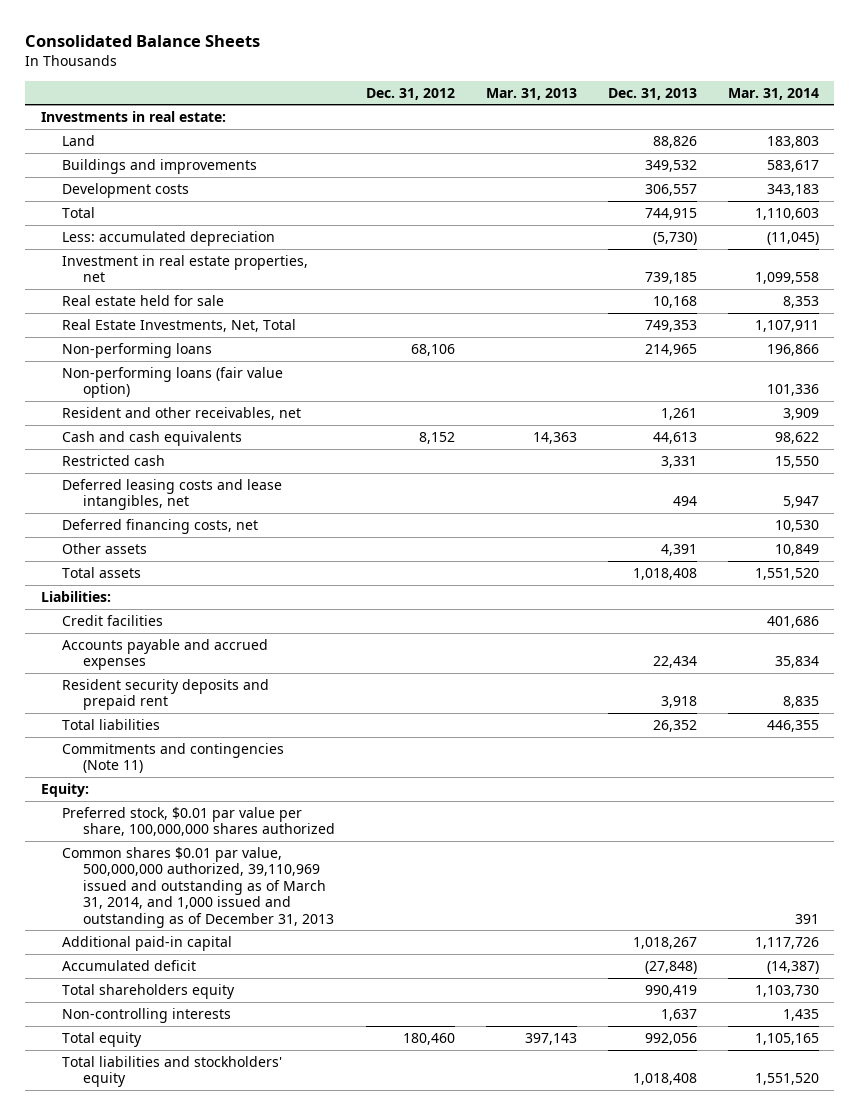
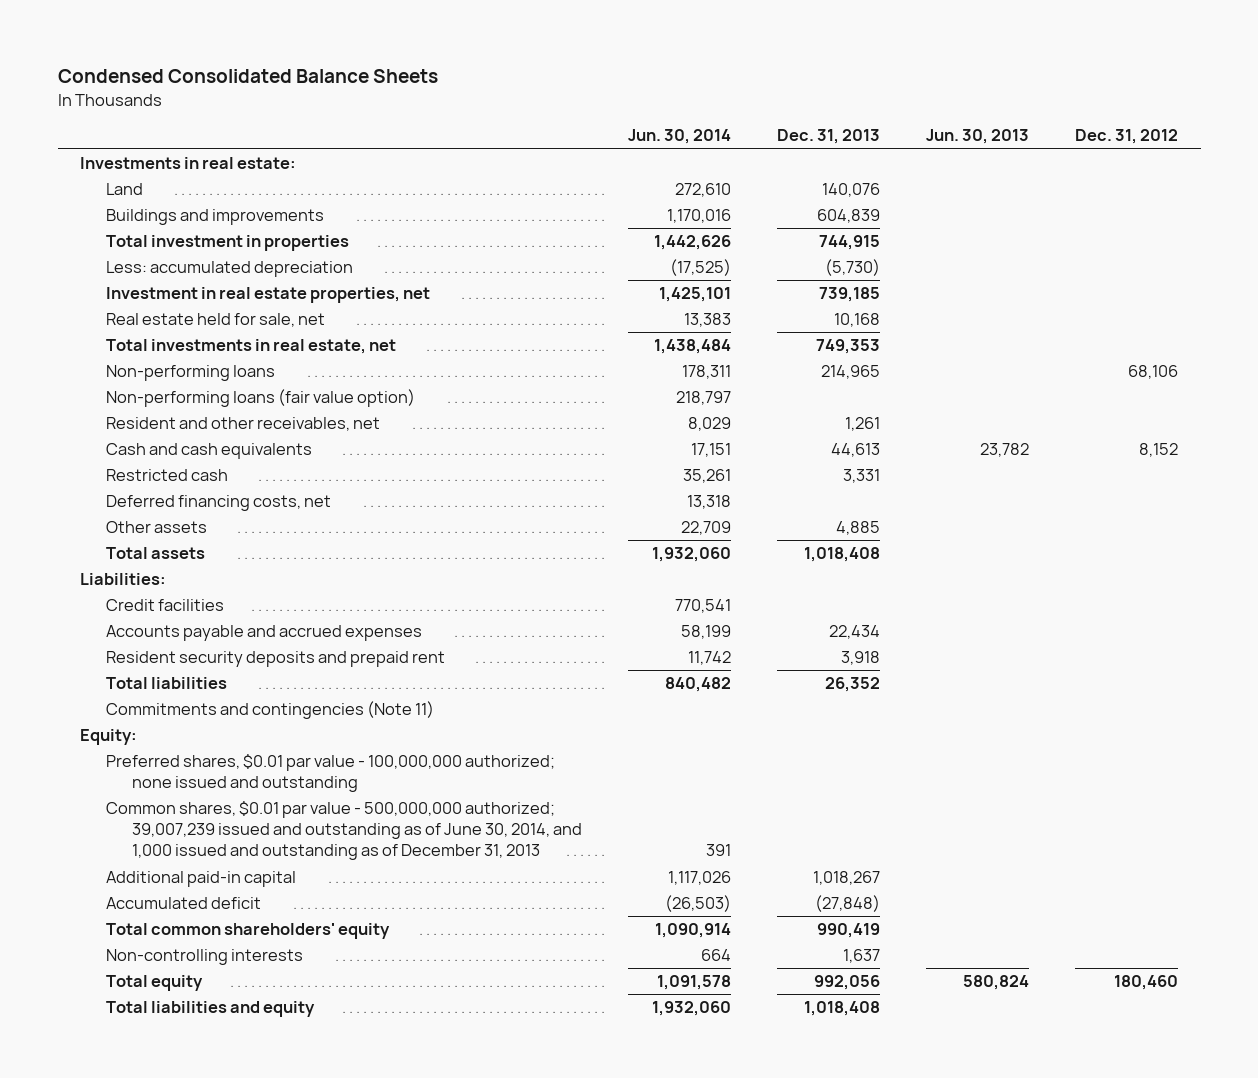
[25,35,261,48] Consolidated Balance Sheets -> [57,69,438,84] Condensed Consolidated Balance Sheets
[486,87,578,100] Mar. 31, 2013 -> none
[727,87,819,100] Mar. 31, 2014 -> none
none -> [627,129,731,145] Jun. 30, 2014
none -> [925,129,1029,145] Jun. 30, 2013
[61,182,189,198] Development costs -> none
[652,135,697,148] 88,826 -> [821,183,880,198] 140,076
[644,159,697,172] 349,532 -> [816,209,880,224] 604,839
[61,206,95,218] Total -> [106,235,350,252] Total investment in properties
[61,294,224,306] Real estate held for sale -> [106,313,326,328] Real estate held for sale, net
[61,318,296,332] Real Estate Investments, Net, Total -> [106,339,397,355] Total investments in real estate, net
[61,478,282,511] Deferred leasing costs and lease intangibles, net -> none
[660,543,697,556] 4,391 -> [835,521,880,536] 4,885
[61,806,336,837] Preferred stock, $0.01 par value per share, 100,000,000 shares authorized -> [106,754,556,793] Preferred shares, $0.01 par value - 100,000,000 authorized; none issued and outstanding
[61,846,335,928] Common shares $0.01 par value, 500,000,000 authorized, 39,110,969 issued and outstanding as of March 31, 2014, and 1,000 issued and outstanding as of December 31, 2013 -> [106,801,583,861] Common shares, $0.01 par value - 500,000,000 authorized; 39,007,239 issued and outstanding as of June 30, 2014, and 1,000 issued and outstanding as of December 31, 2013
[61,983,235,999] Total shareholders equity -> [106,923,391,940] Total common shareholders' equity
[61,1055,282,1088] Total liabilities and stockholders' equity -> [106,1001,316,1018] Total liabilities and equity

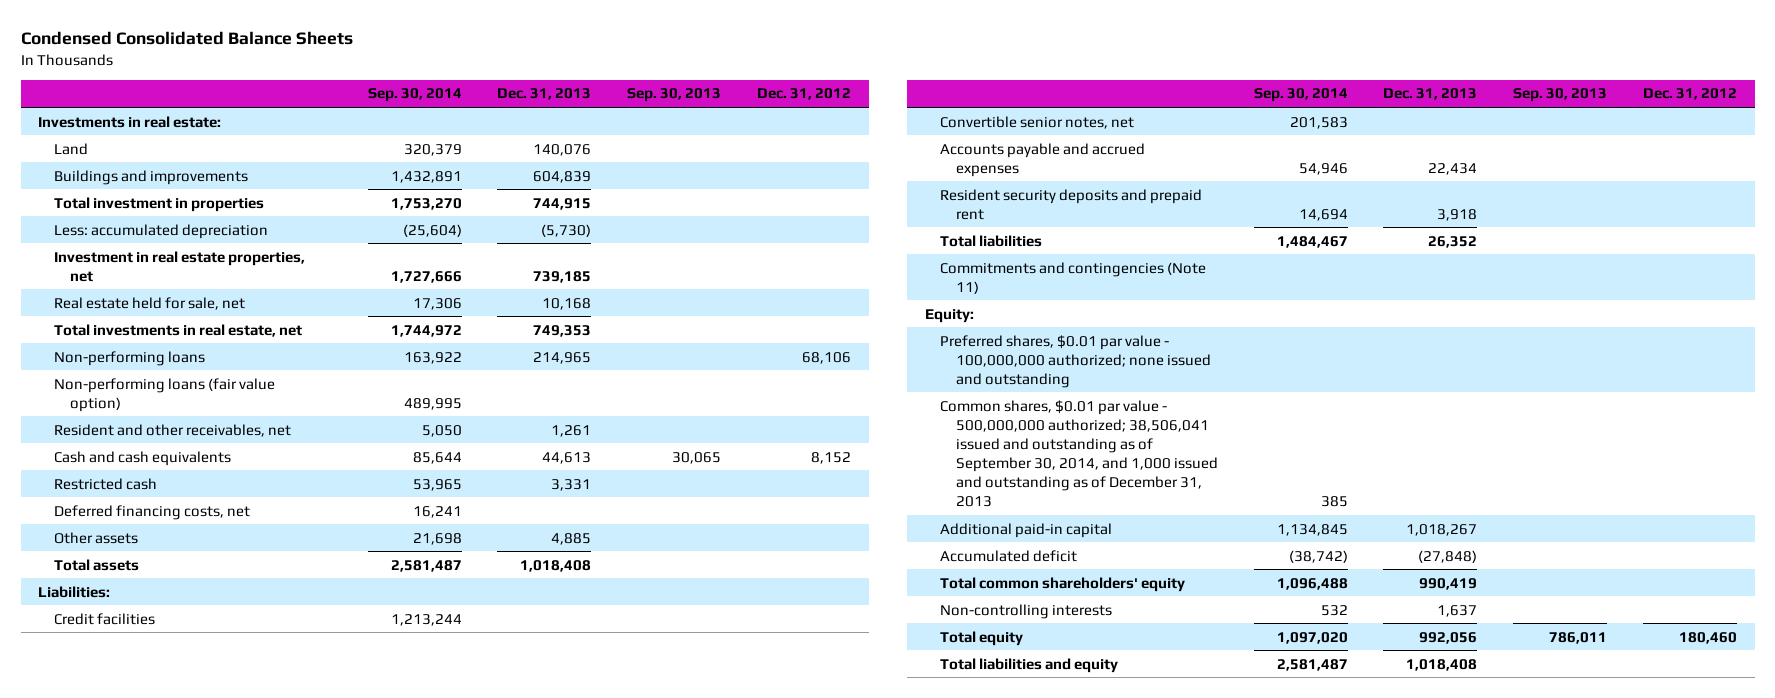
[627,129,731,145] Jun. 30, 2014 -> none
[925,129,1029,145] Jun. 30, 2013 -> none
none -> [367,88,462,103] Sep. 30, 2014
none -> [627,88,722,103] Sep. 30, 2013
none -> [940,115,1135,129] Convertible senior notes, net
[106,801,583,861] Common shares, $0.01 par value - 500,000,000 authorized; 39,007,239 issued and outstanding as of June 30, 2014, and 1,000 issued and outstanding as of December 31, 2013 -> [940,399,1218,507] Common shares, $0.01 par value - 500,000,000 authorized; 38,506,041 issued and outstanding as of September 30, 2014, and 1,000 issued and outstanding as of December 31, 2013

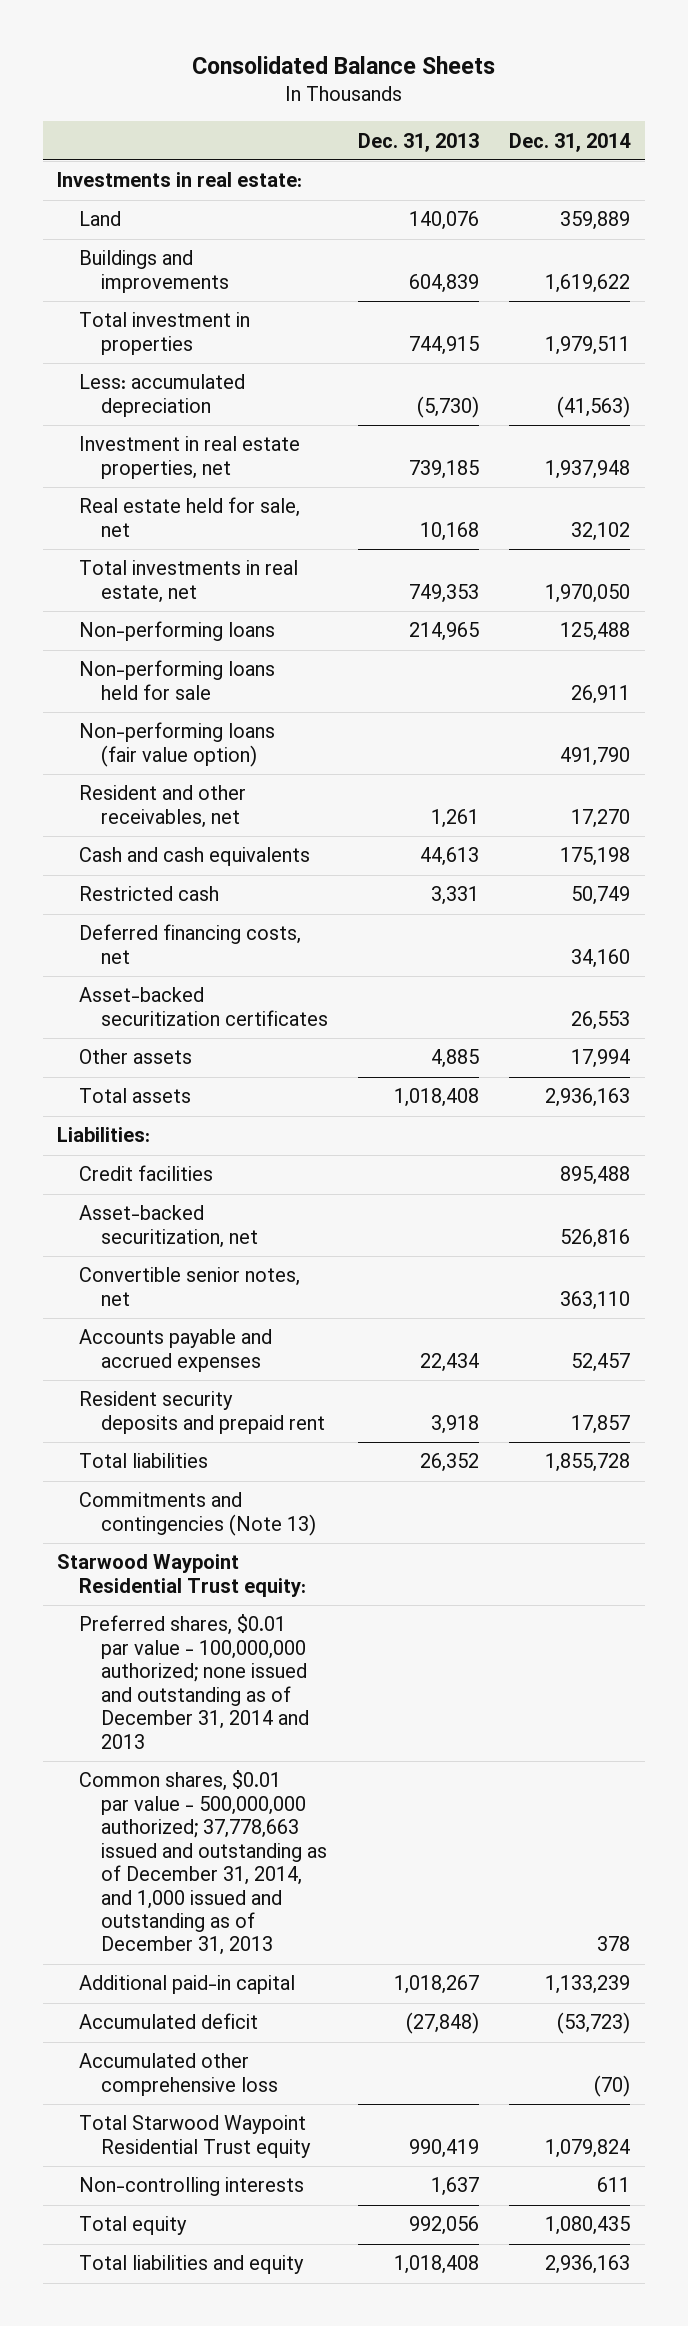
[20,31,353,46] Condensed Consolidated Balance Sheets -> [191,55,495,74] Consolidated Balance Sheets
[367,88,462,103] Sep. 30, 2014 -> none
[627,88,722,103] Sep. 30, 2013 -> none
[756,88,851,101] Dec. 31, 2012 -> none
none -> [509,132,632,152] Dec. 31, 2014
none -> [79,660,276,700] Non-performing loans held for sale
none -> [79,987,329,1026] Asset-backed securitization certificates
none -> [79,1205,259,1248] Asset-backed securitization, net
[924,308,974,323] Equity: -> none
[940,261,1207,294] Commitments and contingencies (Note 11) -> [79,1492,317,1536] Commitments and contingencies (Note 13)
none -> [57,1554,307,1597] Starwood Waypoint Residential Trust equity:
[940,334,1211,388] Preferred shares, $0.01 par value - 100,000,000 authorized; none issued and outstanding -> [79,1614,310,1749] Preferred shares, $0.01 par value - 100,000,000 authorized; none issued and outstanding as of December 31, 2014 and 2013
[940,399,1218,507] Common shares, $0.01 par value - 500,000,000 authorized; 38,506,041 issued and outstanding as of September 30, 2014, and 1,000 issued and outstanding as of December 31, 2013 -> [79,1770,328,1956] Common shares, $0.01 par value - 500,000,000 authorized; 37,778,663 issued and outstanding as of December 31, 2014, and 1,000 issued and outstanding as of December 31, 2013
none -> [79,2053,279,2096] Accumulated other comprehensive loss
[940,576,1186,592] Total common shareholders' equity -> [79,2115,312,2158] Total Starwood Waypoint Residential Trust equity

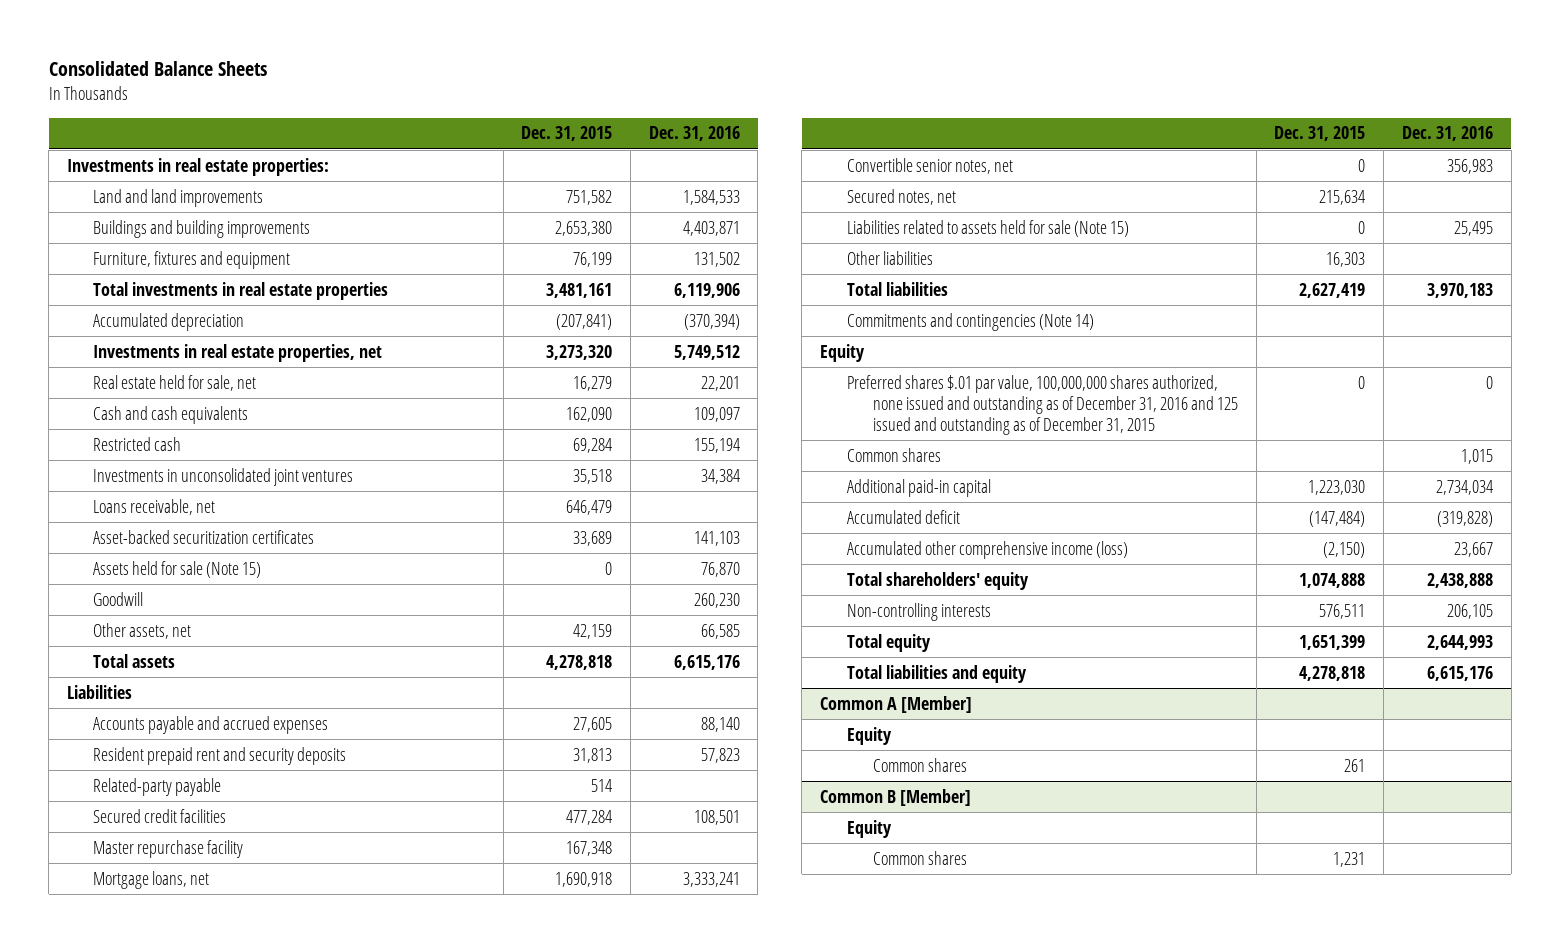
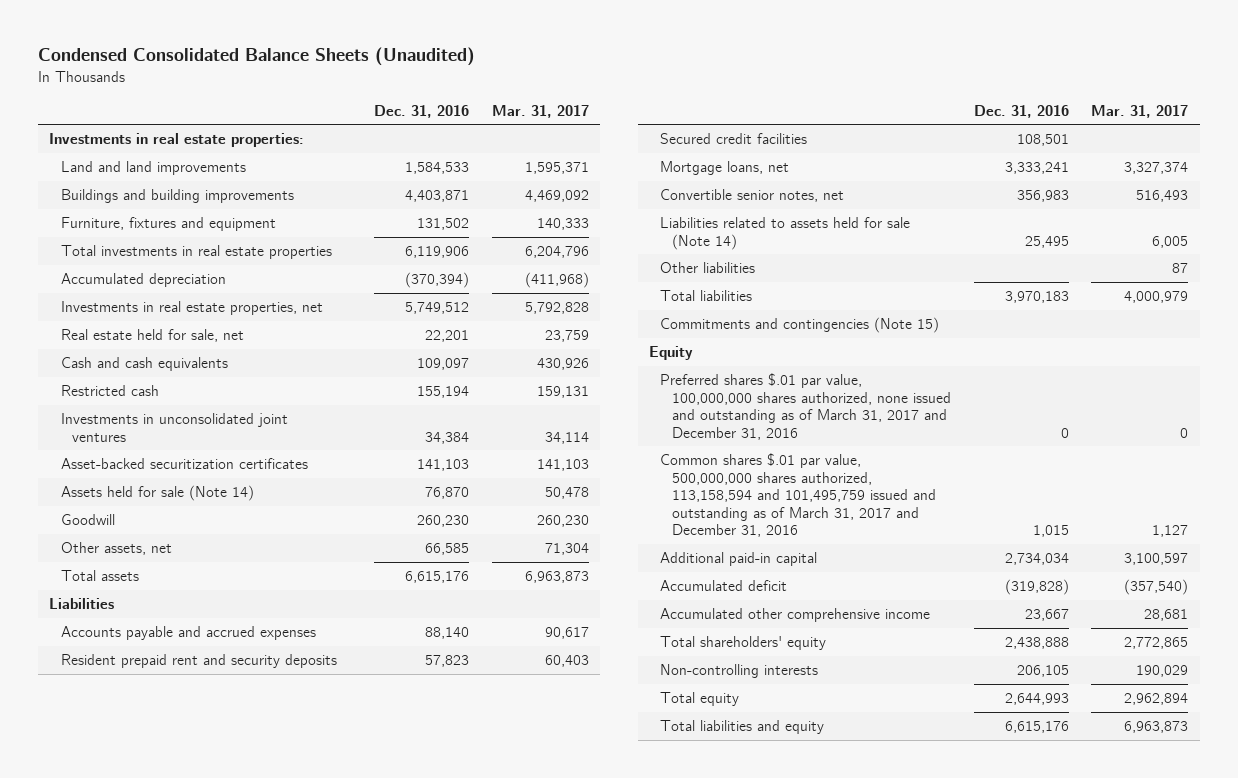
[48,61,267,77] Consolidated Balance Sheets -> [38,47,476,67] Condensed Consolidated Balance Sheets (Unaudited)
[521,126,613,142] Dec. 31, 2015 -> none
none -> [491,104,589,118] Mar. 31, 2017
[93,498,216,515] Loans receivable, net -> none
[93,560,262,578] Assets held for sale (Note 15) -> [60,484,254,501] Assets held for sale (Note 14)
[93,777,222,796] Related-party payable -> none
[93,839,244,858] Master repurchase facility -> none
[846,188,956,205] Secured notes, net -> none
[846,219,1129,237] Liabilities related to assets held for sale (Note 15) -> [660,216,911,250] Liabilities related to assets held for sale (Note 14)
[846,312,1094,331] Commitments and contingencies (Note 14) -> [660,316,940,333] Commitments and contingencies (Note 15)
[846,374,1238,436] Preferred shares $.01 par value, 100,000,000 shares authorized, none issued and outstanding as of December 31, 2016 and 125 issued and outstanding as of December 31, 2015 -> [660,372,951,440] Preferred shares $.01 par value, 100,000,000 shares authorized, none issued and outstanding as of March 31, 2017 and December 31, 2016
[846,447,941,462] Common shares -> [660,452,936,538] Common shares $.01 par value, 500,000,000 shares authorized, 113,158,594 and 101,495,759 issued and outstanding as of March 31, 2017 and December 31, 2016
[846,540,1128,559] Accumulated other comprehensive income (loss) -> [660,607,931,622] Accumulated other comprehensive income
[820,695,973,713] Common A [Member] -> none
[846,726,892,745] Equity -> none
[872,757,967,772] Common shares -> none
[820,788,972,806] Common B [Member] -> none
[846,819,892,838] Equity -> none
[872,850,967,865] Common shares -> none

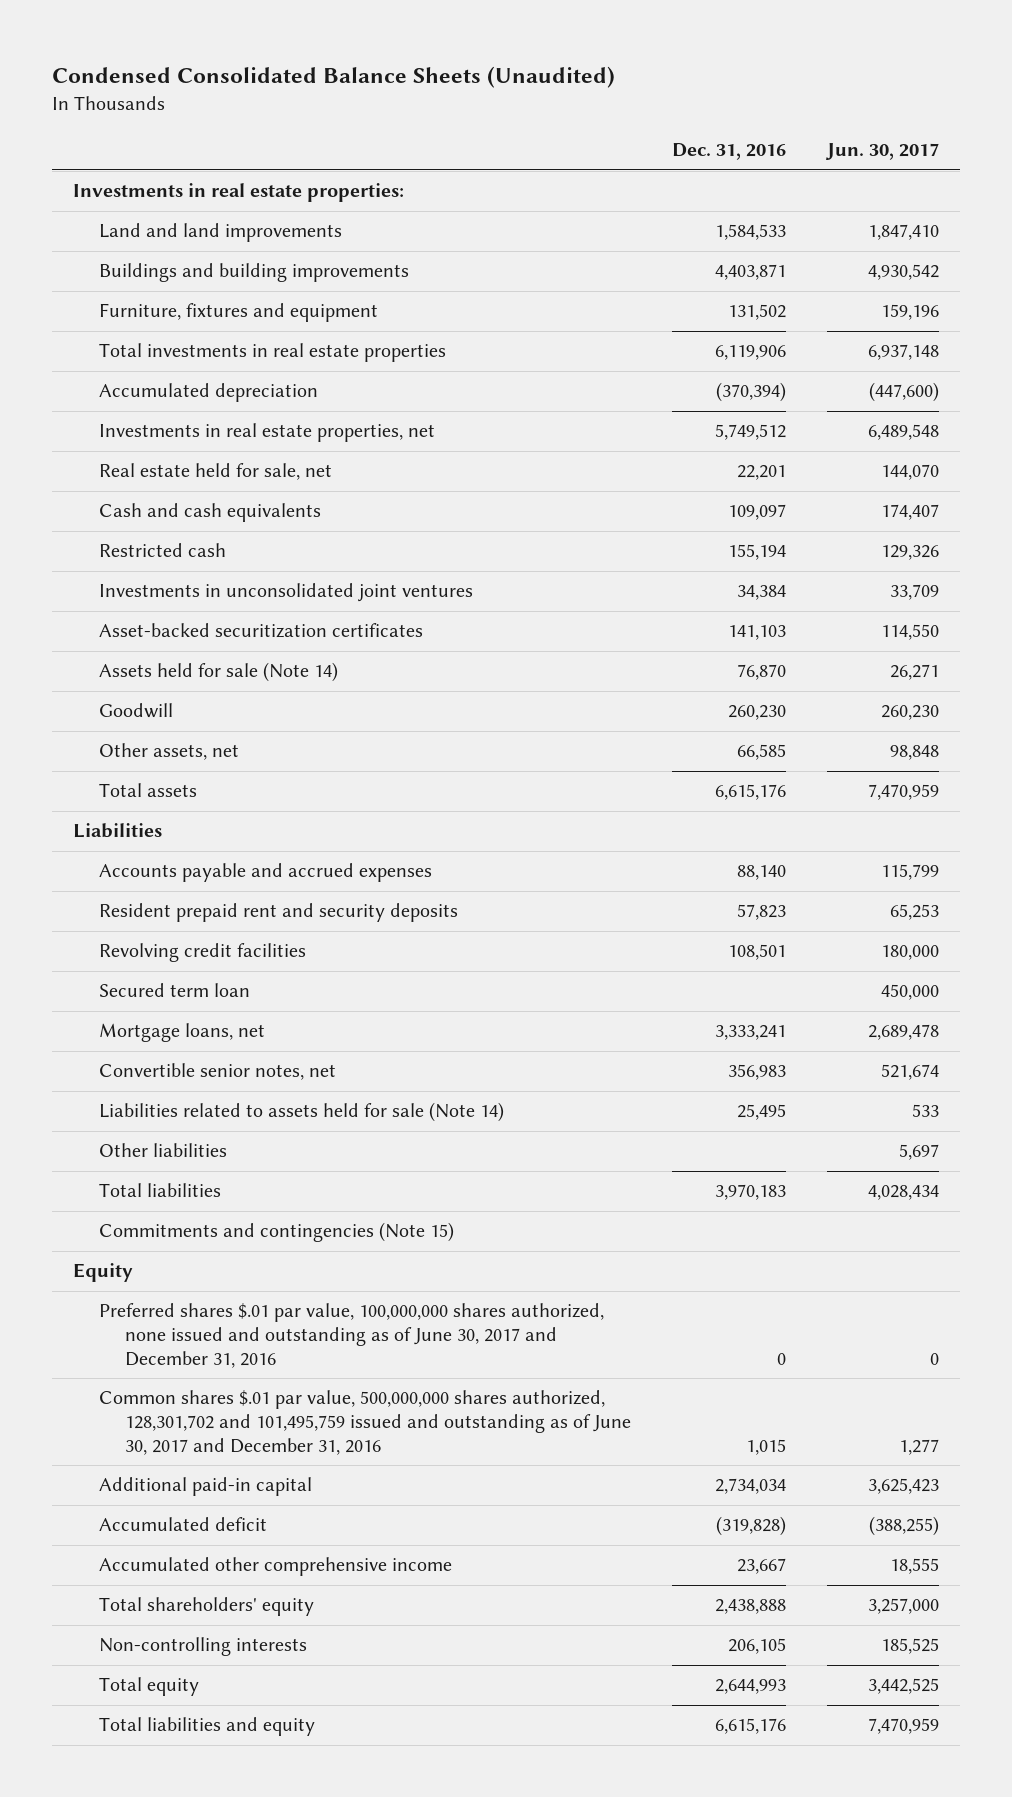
[491,104,589,118] Mar. 31, 2017 -> none
none -> [825,143,940,161] Jun. 30, 2017
[660,132,808,144] Secured credit facilities -> [98,943,306,963] Revolving credit facilities
none -> [98,983,250,998] Secured term loan
[660,372,951,440] Preferred shares $.01 par value, 100,000,000 shares authorized, none issued and outstanding as of March 31, 2017 and December 31, 2016 -> [98,1303,604,1368] Preferred shares $.01 par value, 100,000,000 shares authorized, none issued and outstanding as of June 30, 2017 and December 31, 2016
[660,452,936,538] Common shares $.01 par value, 500,000,000 shares authorized, 113,158,594 and 101,495,759 issued and outstanding as of March 31, 2017 and December 31, 2016 -> [98,1390,631,1455] Common shares $.01 par value, 500,000,000 shares authorized, 128,301,702 and 101,495,759 issued and outstanding as of June 30, 2017 and December 31, 2016

